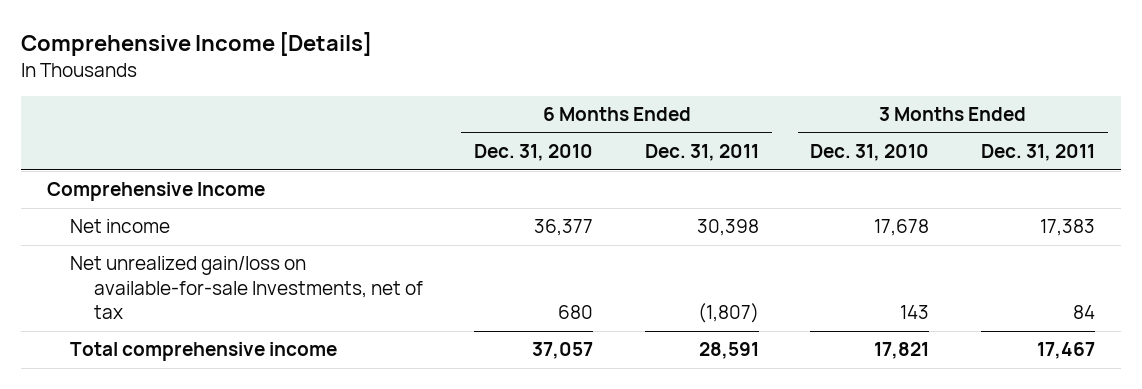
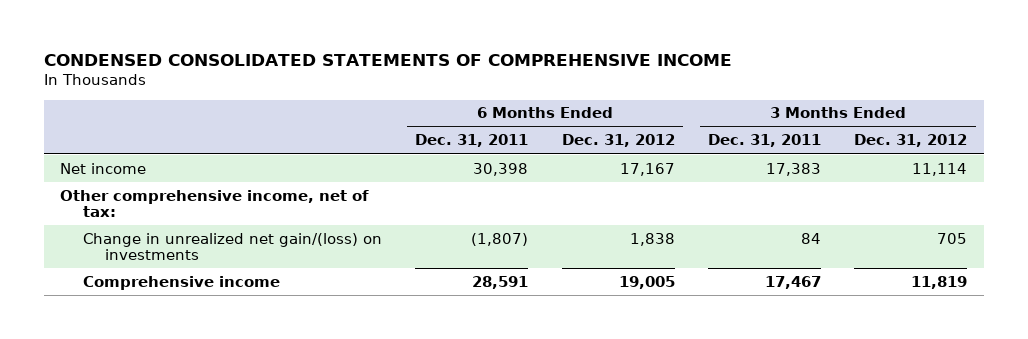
[20,31,372,56] Comprehensive Income [Details] -> [43,54,732,67] CONDENSED CONSOLIDATED STATEMENTS OF COMPREHENSIVE INCOME
[474,144,594,162] Dec. 31, 2010 -> none
[810,144,930,162] Dec. 31, 2010 -> none
none -> [561,134,675,148] Dec. 31, 2012
none -> [854,134,968,148] Dec. 31, 2012
[46,182,265,202] Comprehensive Income -> none
none -> [60,189,370,218] Other comprehensive income, net of tax:
[70,256,423,320] Net unrealized gain/loss on available-for-sale Investments, net of tax -> [82,232,382,261] Change in unrealized net gain/(loss) on investments
[70,342,338,362] Total comprehensive income -> [82,275,280,290] Comprehensive income

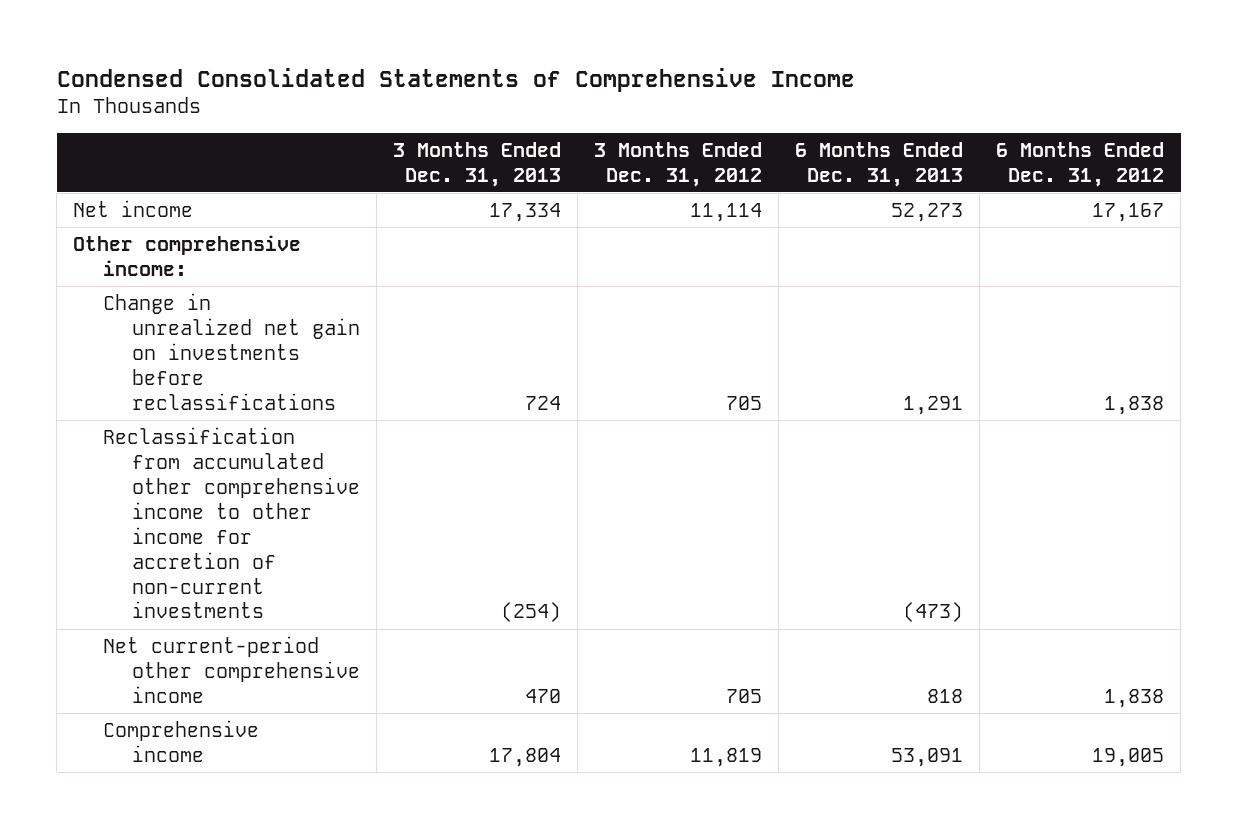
[43,54,732,67] CONDENSED CONSOLIDATED STATEMENTS OF COMPREHENSIVE INCOME -> [56,67,855,92] Condensed Consolidated Statements of Comprehensive Income
[415,134,529,148] Dec. 31, 2011 -> none
[708,134,822,148] Dec. 31, 2011 -> none
none -> [393,141,562,187] 3 Months Ended Dec. 31, 2013
none -> [795,141,964,187] 6 Months Ended Dec. 31, 2013
[60,189,370,218] Other comprehensive income, net of tax: -> [73,234,302,276] Other comprehensive income:
[82,232,382,261] Change in unrealized net gain/(loss) on investments -> [102,292,361,410] Change in unrealized net gain on investments before reclassifications
none -> [102,426,361,619] Reclassification from accumulated other comprehensive income to other income for accretion of non-current investments
none -> [102,635,361,703] Net current-period other comprehensive income

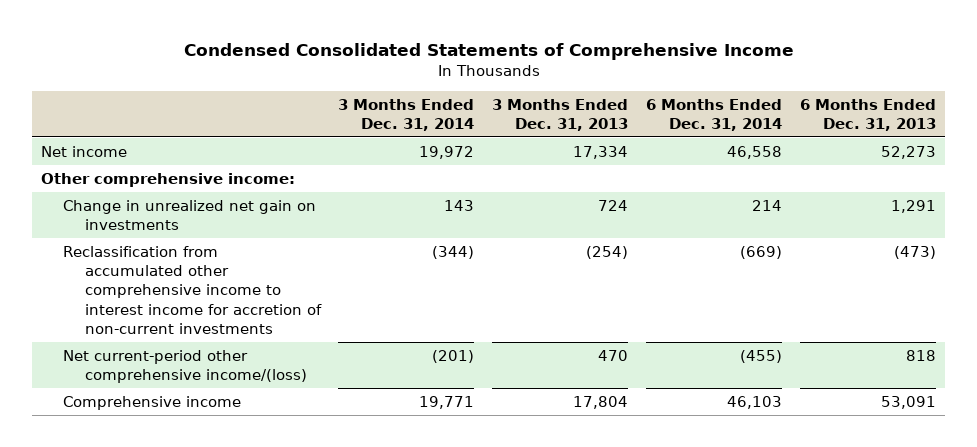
[594,141,763,187] 3 Months Ended Dec. 31, 2012 -> none
[996,141,1165,187] 6 Months Ended Dec. 31, 2012 -> none
none -> [338,98,475,131] 3 Months Ended Dec. 31, 2014
none -> [646,98,783,131] 6 Months Ended Dec. 31, 2014
[102,292,361,410] Change in unrealized net gain on investments before reclassifications -> [62,199,316,231] Change in unrealized net gain on investments
[102,426,361,619] Reclassification from accumulated other comprehensive income to other income for accretion of non-current investments -> [62,245,322,335] Reclassification from accumulated other comprehensive income to interest income for accretion of non-current investments
[102,635,361,703] Net current-period other comprehensive income -> [62,349,307,384] Net current-period other comprehensive income/(loss)

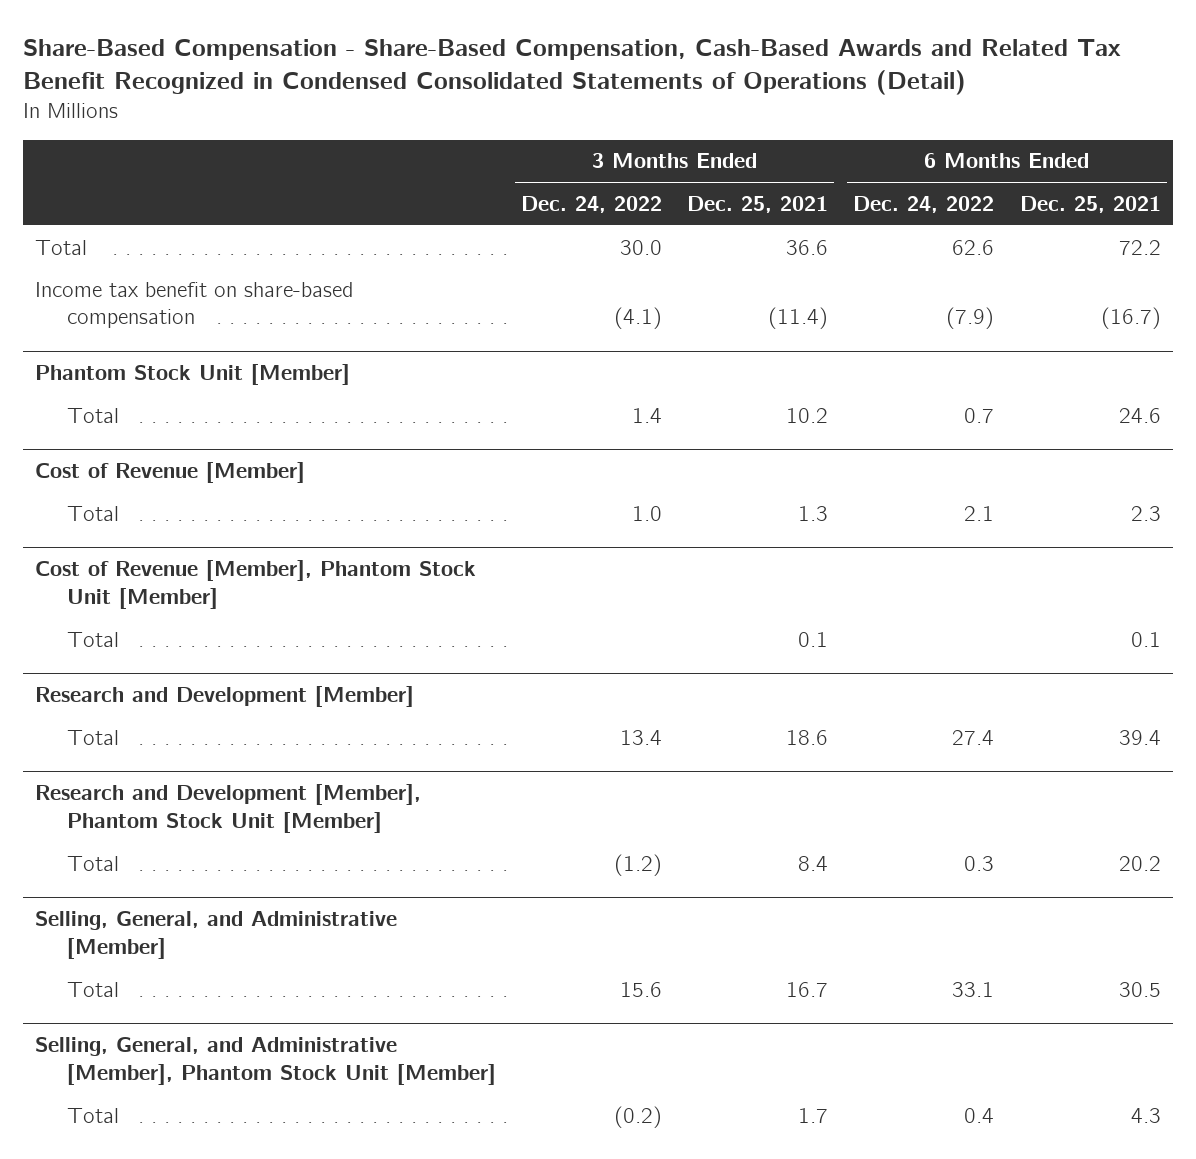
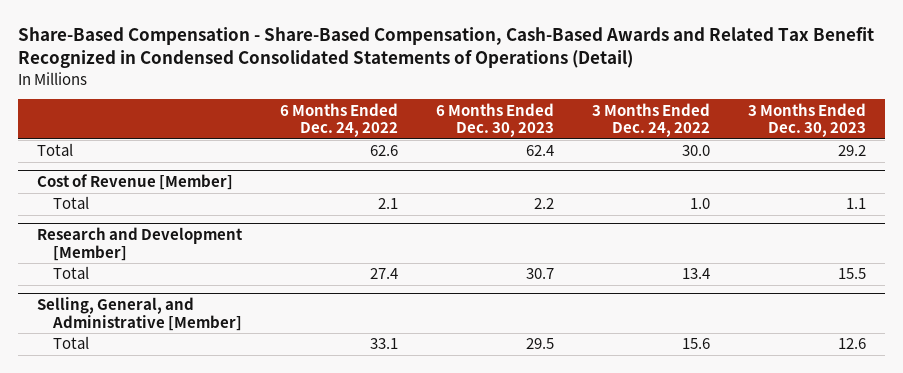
[687,195,829,213] Dec. 25, 2021 -> none
[1019,195,1161,213] Dec. 25, 2021 -> none
none -> [436,102,555,138] 6 Months Ended Dec. 30, 2023
none -> [748,102,867,138] 3 Months Ended Dec. 30, 2023
[35,281,354,329] Income tax benefit on share-based compensation -> none
[35,364,351,386] Phantom Stock Unit [Member] -> none
[66,407,119,423] Total -> none
[35,560,477,610] Cost of Revenue [Member], Phantom Stock Unit [Member] -> none
[66,631,119,647] Total -> none
[35,784,422,834] Research and Development [Member], Phantom Stock Unit [Member] -> none
[66,855,119,871] Total -> none
[35,1037,496,1086] Selling, General, and Administrative [Member], Phantom Stock Unit [Member] -> none
[66,1107,119,1123] Total -> none

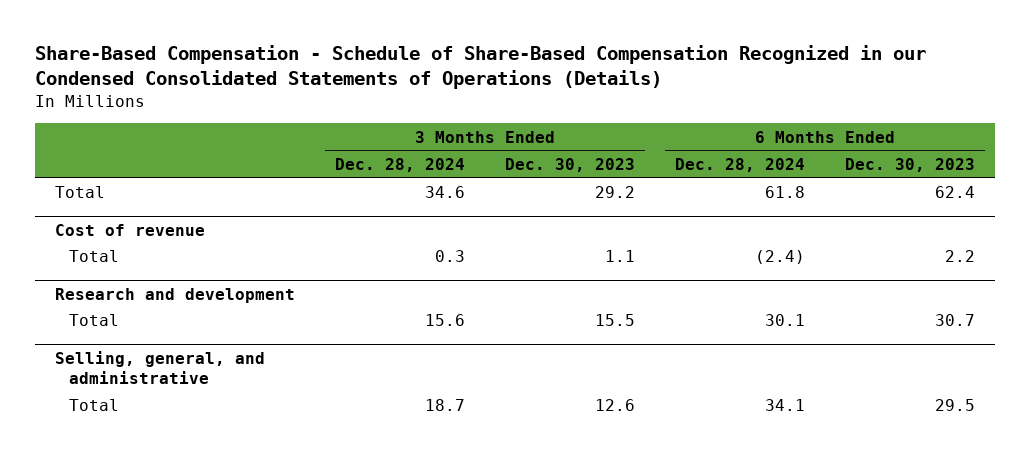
[18,27,875,69] Share-Based Compensation - Share-Based Compensation, Cash-Based Awards and Related Tax Benefit Recognized in Condensed Consolidated Statements of Operations (Detail) -> [35,45,927,90] Share-Based Compensation - Schedule of Share-Based Compensation Recognized in our Condensed Consolidated Statements of Operations (Details)
[280,102,399,138] 6 Months Ended Dec. 24, 2022 -> none
[592,102,711,138] 3 Months Ended Dec. 24, 2022 -> none
none -> [334,158,465,173] Dec. 28, 2024
none -> [674,158,805,173] Dec. 28, 2024
[37,174,234,191] Cost of Revenue [Member] -> [55,223,206,236] Cost of revenue
[37,227,244,261] Research and Development [Member] -> [55,287,296,303] Research and development
[37,297,243,331] Selling, General, and Administrative [Member] -> [55,350,266,385] Selling, general, and administrative

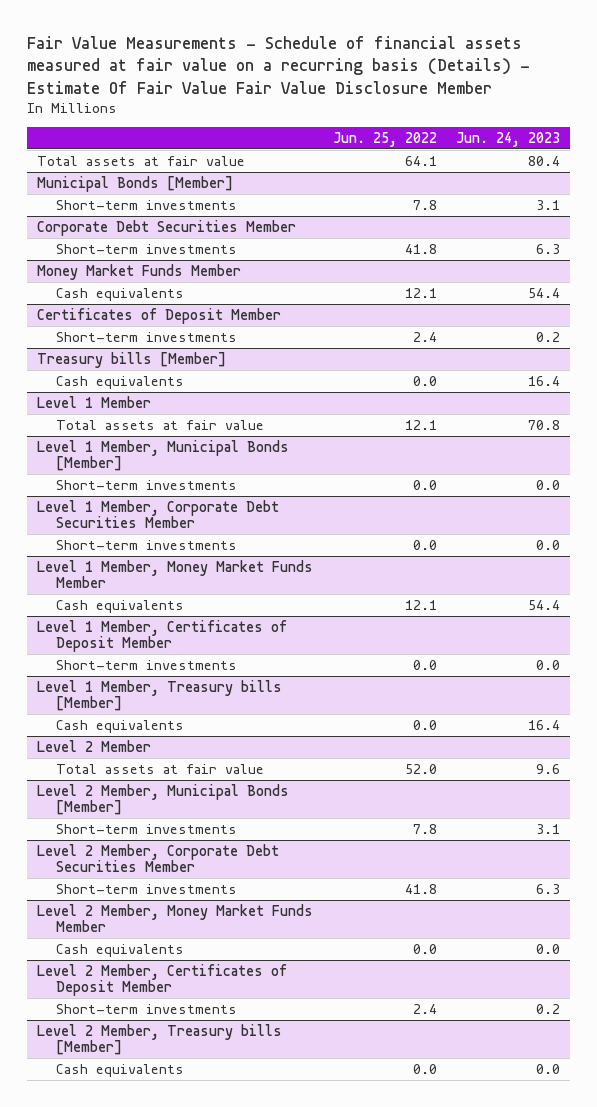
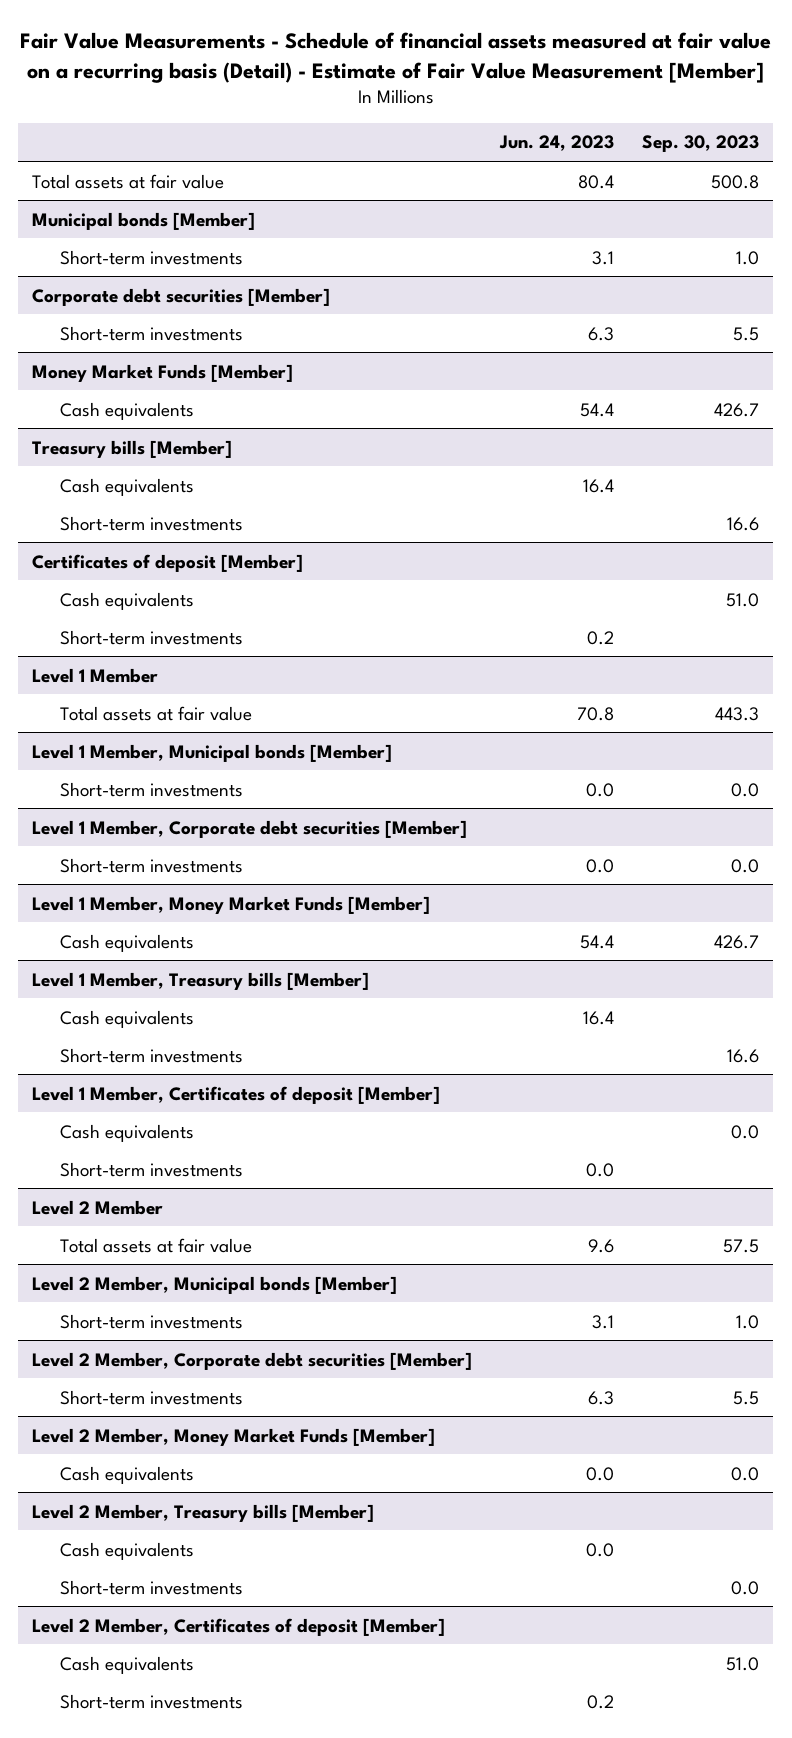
[26,36,530,94] Fair Value Measurements - Schedule of financial assets measured at fair value on a recurring basis (Details) - Estimate Of Fair Value Fair Value Disclosure Member -> [19,32,771,83] Fair Value Measurements - Schedule of financial assets measured at fair value on a recurring basis (Detail) - Estimate of Fair Value Measurement [Member]
[332,132,437,148] Jun. 25, 2022 -> none
none -> [642,135,760,153] Sep. 30, 2023
[36,175,233,192] Municipal Bonds [Member] -> [32,211,256,230] Municipal bonds [Member]
[36,219,296,236] Corporate Debt Securities Member -> [32,287,331,306] Corporate debt securities [Member]
[36,263,241,280] Money Market Funds Member -> [32,363,294,382] Money Market Funds [Member]
[36,307,281,324] Certificates of Deposit Member -> none
[56,331,238,342] Short-term investments -> none
none -> [59,515,243,531] Short-term investments
none -> [32,553,304,572] Certificates of deposit [Member]
none -> [59,591,194,610] Cash equivalents
none -> [59,629,243,645] Short-term investments
[36,439,289,472] Level 1 Member, Municipal Bonds [Member] -> [32,743,393,762] Level 1 Member, Municipal bonds [Member]
[36,499,279,529] Level 1 Member, Corporate Debt Securities Member -> [32,819,468,838] Level 1 Member, Corporate debt securities [Member]
[36,559,313,589] Level 1 Member, Money Market Funds Member -> [32,895,431,914] Level 1 Member, Money Market Funds [Member]
[36,619,287,653] Level 1 Member, Certificates of Deposit Member -> none
[56,659,238,670] Short-term investments -> none
none -> [59,1047,243,1063] Short-term investments
none -> [32,1085,441,1104] Level 1 Member, Certificates of deposit [Member]
none -> [59,1123,194,1142] Cash equivalents
none -> [59,1161,243,1177] Short-term investments
[36,783,289,816] Level 2 Member, Municipal Bonds [Member] -> [32,1275,398,1294] Level 2 Member, Municipal bonds [Member]
[36,843,279,873] Level 2 Member, Corporate Debt Securities Member -> [32,1351,473,1370] Level 2 Member, Corporate debt securities [Member]
[36,903,313,933] Level 2 Member, Money Market Funds Member -> [32,1427,436,1446] Level 2 Member, Money Market Funds [Member]
[36,963,287,997] Level 2 Member, Certificates of Deposit Member -> none
[56,1003,238,1014] Short-term investments -> none
none -> [59,1579,243,1595] Short-term investments
none -> [32,1617,446,1636] Level 2 Member, Certificates of deposit [Member]
none -> [59,1655,194,1674] Cash equivalents
none -> [59,1693,243,1709] Short-term investments

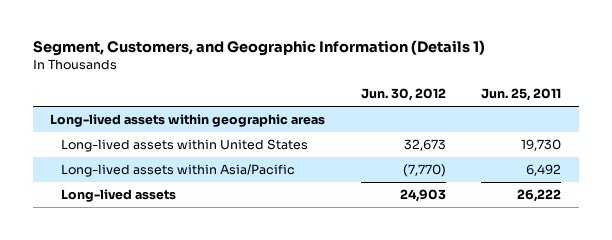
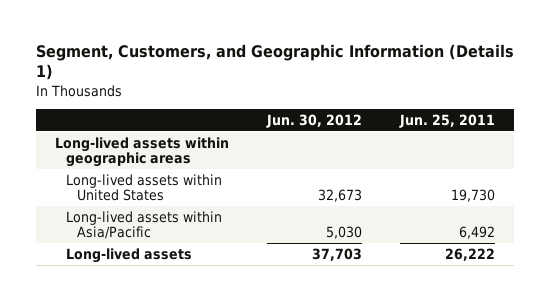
[402,163,446,177] (7,770) -> [326,226,363,240] 5,030
[399,188,446,202] 24,903 -> [312,247,363,261] 37,703

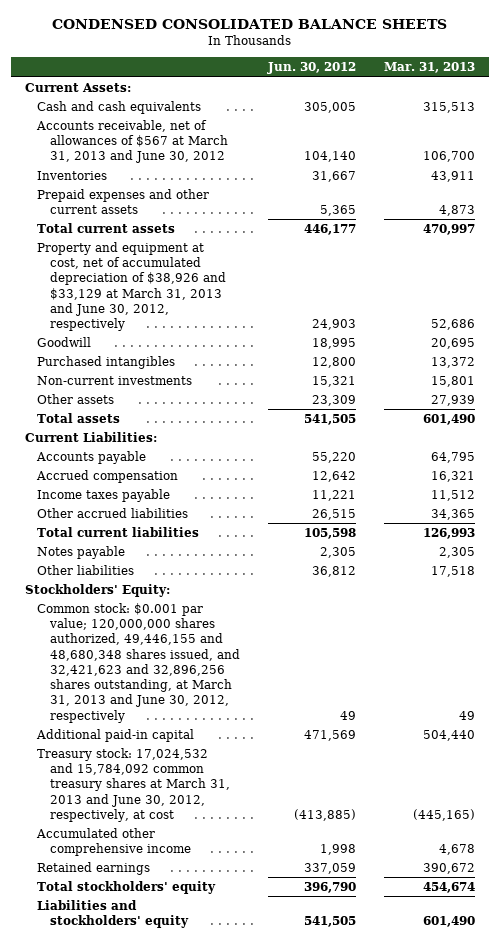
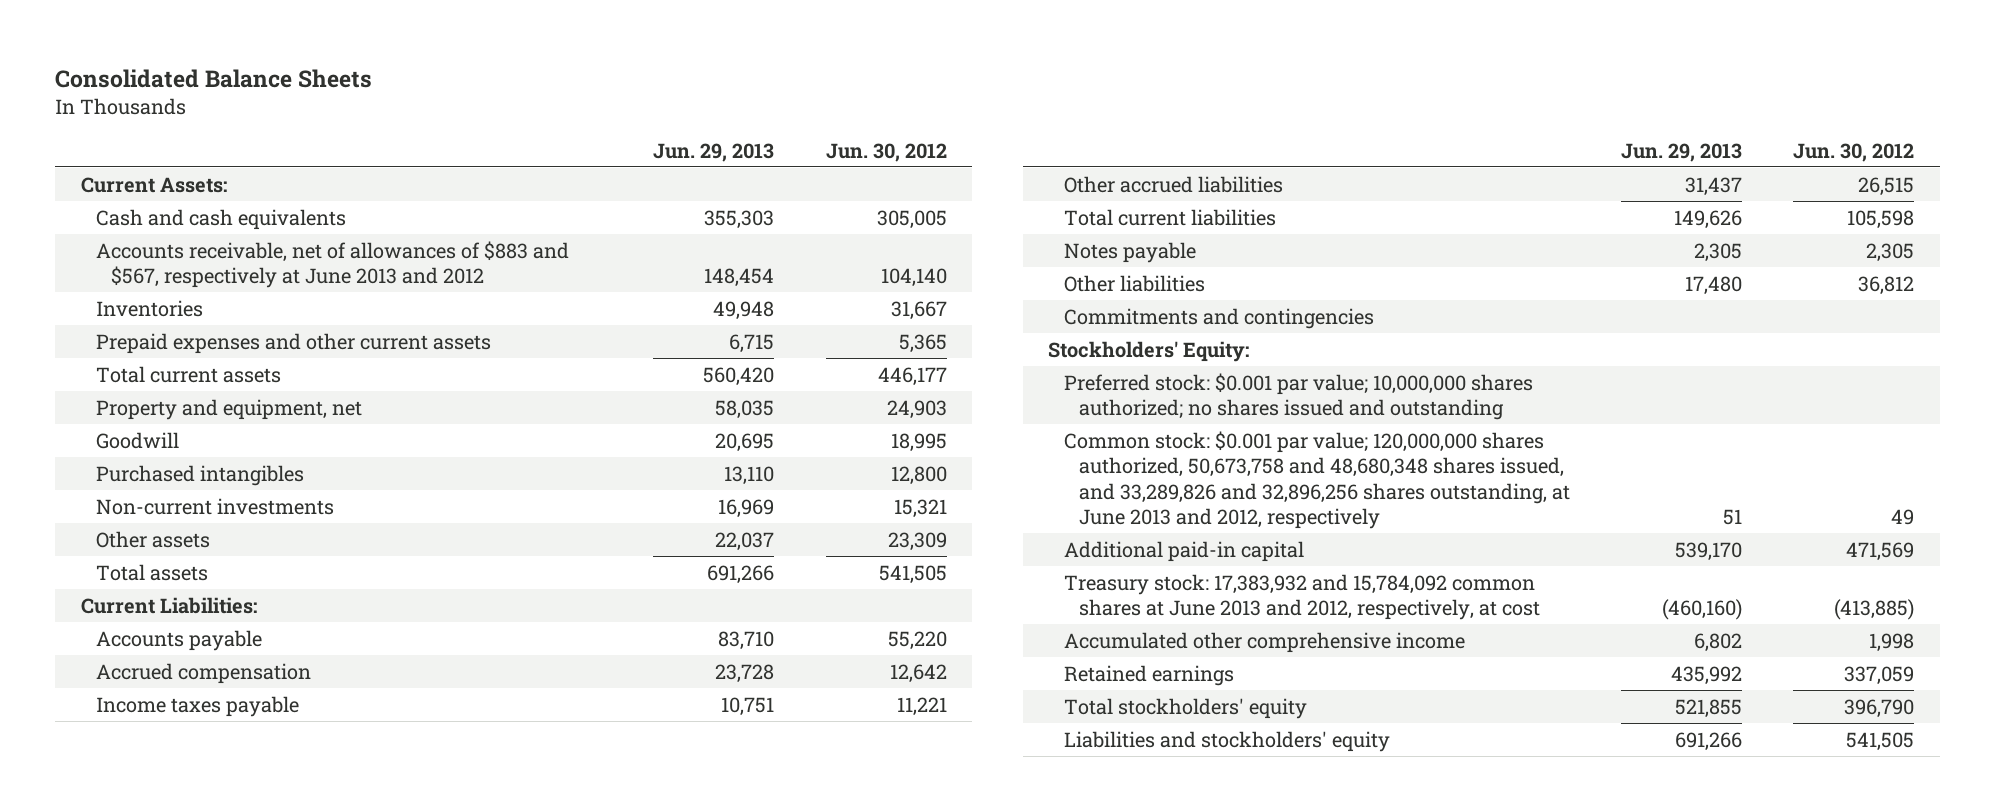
[51,19,447,30] CONDENSED CONSOLIDATED BALANCE SHEETS -> [55,68,373,88] Consolidated Balance Sheets
[383,62,475,74] Mar. 31, 2013 -> none
none -> [653,142,775,162] Jun. 29, 2013
[36,119,228,164] Accounts receivable, net of allowances of $567 at March 31, 2013 and June 30, 2012 -> [95,240,569,289] Accounts receivable, net of allowances of $883 and $567, respectively at June 2013 and 2012
[37,241,226,332] Property and equipment at cost, net of accumulated depreciation of $38,926 and $33,129 at March 31, 2013 and June 30, 2012, respectively -> [95,398,362,420] Property and equipment, net
none -> [1063,307,1374,329] Commitments and contingencies
none -> [1063,372,1533,421] Preferred stock: $0.001 par value; 10,000,000 shares authorized; no shares issued and outstanding
[37,602,240,723] Common stock: $0.001 par value; 120,000,000 shares authorized, 49,446,155 and 48,680,348 shares issued, and 32,421,623 and 32,896,256 shares outstanding, at March 31, 2013 and June 30, 2012, respectively -> [1063,430,1570,530] Common stock: $0.001 par value; 120,000,000 shares authorized, 50,673,758 and 48,680,348 shares issued, and 33,289,826 and 32,896,256 shares outstanding, at June 2013 and 2012, respectively
[37,747,230,822] Treasury stock: 17,024,532 and 15,784,092 common treasury shares at March 31, 2013 and June 30, 2012, respectively, at cost -> [1063,573,1540,621] Treasury stock: 17,383,932 and 15,784,092 common shares at June 2013 and 2012, respectively, at cost

